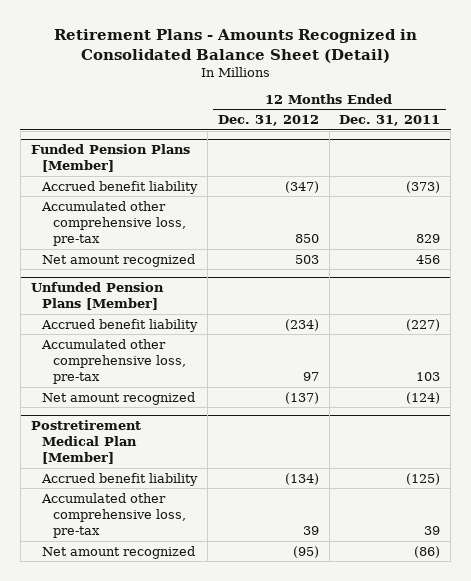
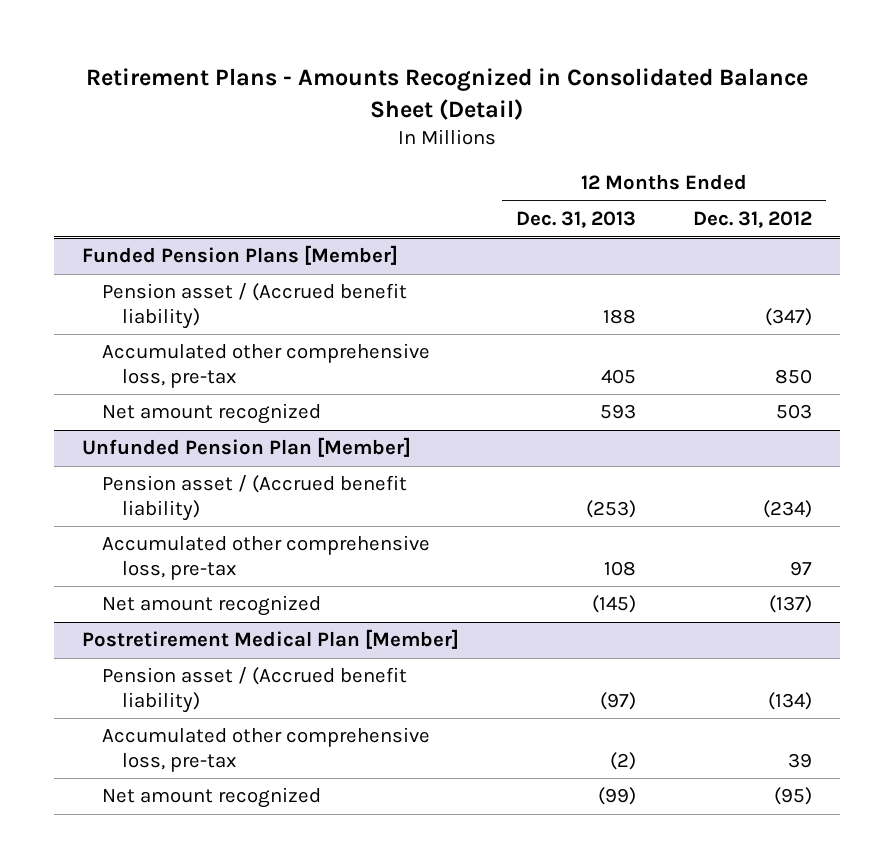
[339,115,441,127] Dec. 31, 2011 -> none
none -> [515,211,636,229] Dec. 31, 2013
[41,180,199,194] Accrued benefit liability -> [102,283,408,329] Pension asset / (Accrued benefit liability)
[30,281,164,311] Unfunded Pension Plans [Member] -> [81,437,411,458] Unfunded Pension Plan [Member]
[41,318,199,332] Accrued benefit liability -> [102,475,408,521] Pension asset / (Accrued benefit liability)
[41,472,199,486] Accrued benefit liability -> [102,667,408,713] Pension asset / (Accrued benefit liability)

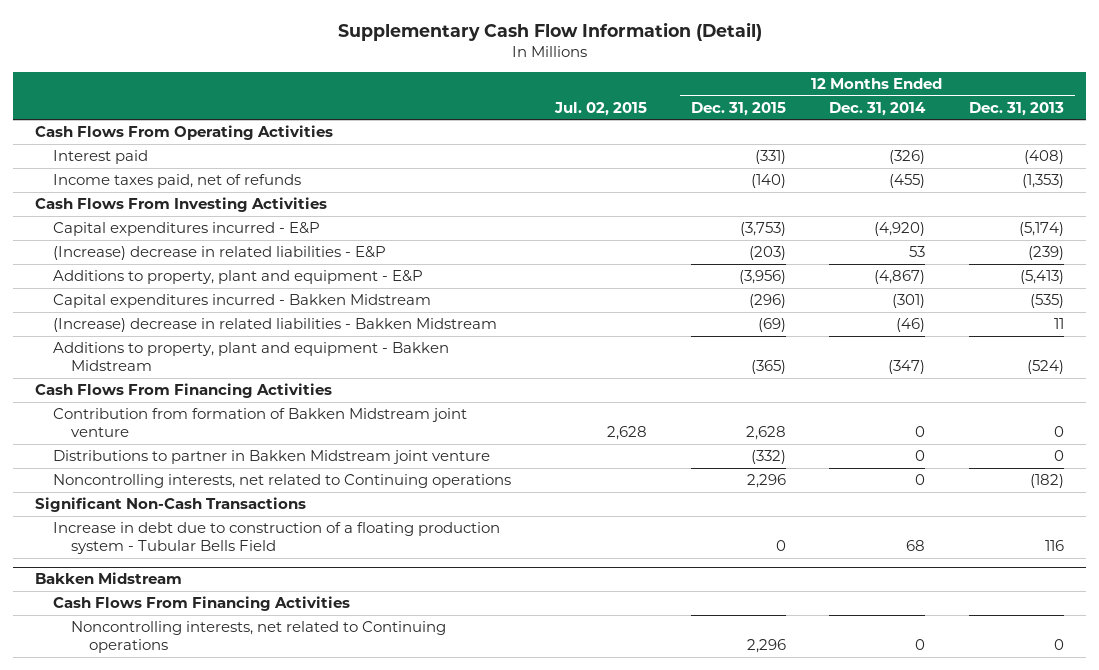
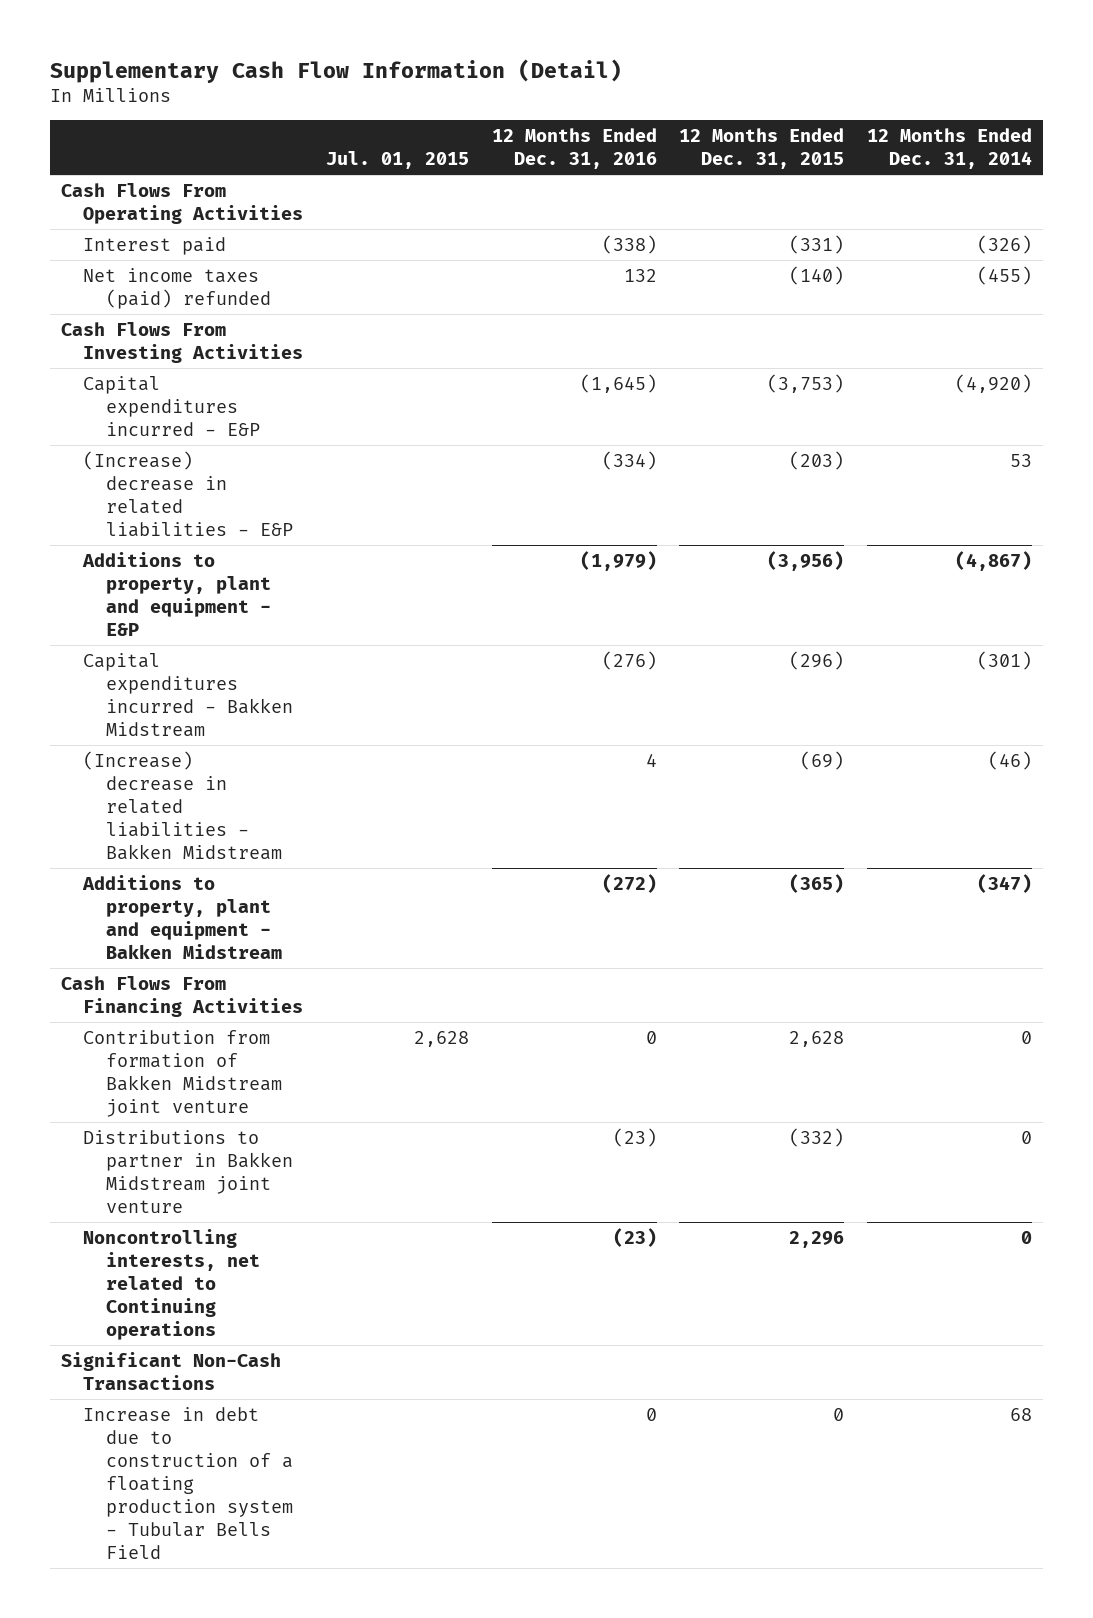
[553,101,647,116] Jul. 02, 2015 -> none
[969,101,1065,116] Dec. 31, 2013 -> none
none -> [326,151,470,170] Jul. 01, 2015
none -> [491,128,657,170] 12 Months Ended Dec. 31, 2016
[53,174,302,189] Income taxes paid, net of refunds -> [83,267,271,309] Net income taxes (paid) refunded
[35,572,183,585] Bakken Midstream -> none
[53,596,351,612] Cash Flows From Financing Activities -> none
[71,621,447,654] Noncontrolling interests, net related to Continuing operations -> none

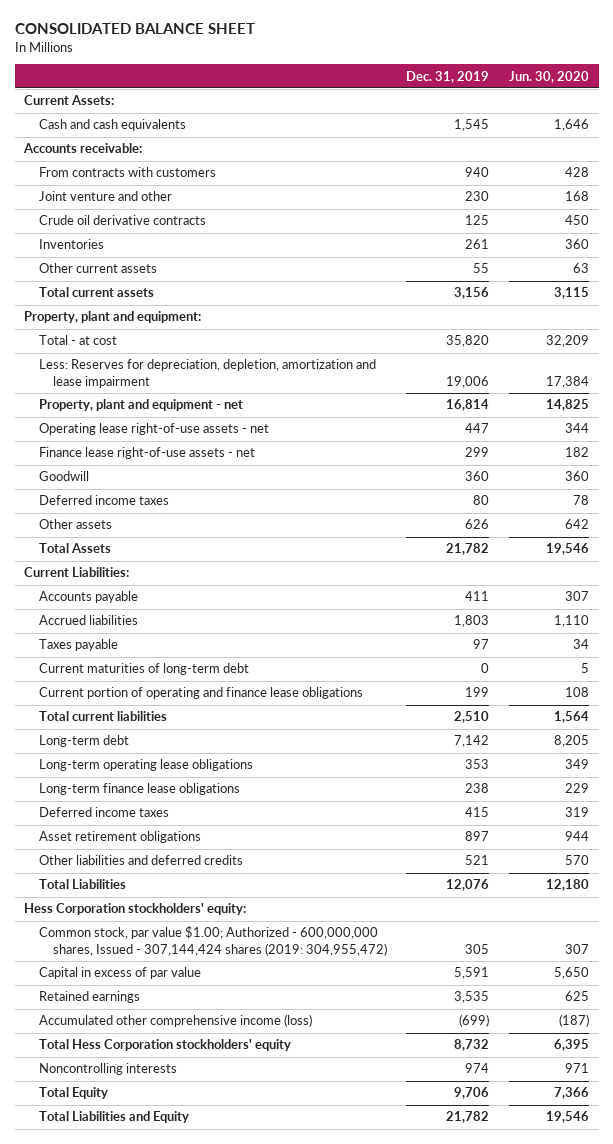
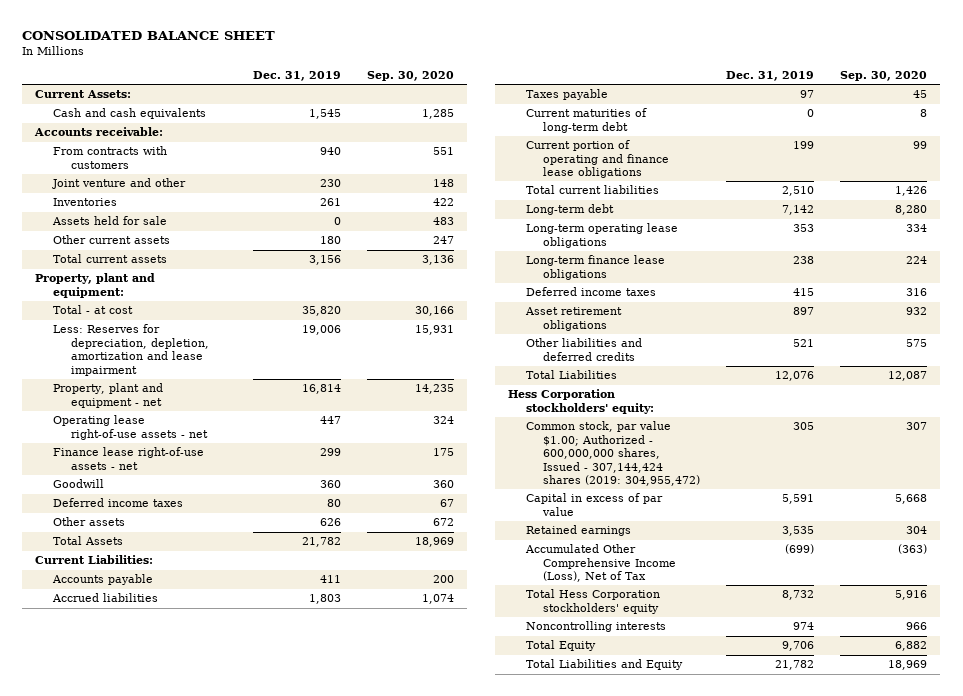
[508,70,589,83] Jun. 30, 2020 -> none
none -> [367,71,455,82] Sep. 30, 2020
[38,215,206,226] Crude oil derivative contracts -> none
none -> [51,216,167,226] Assets held for sale
[473,263,490,274] 55 -> [320,236,342,245] 180
[38,1014,312,1028] Accumulated other comprehensive income (loss) -> [524,544,677,583] Accumulated Other Comprehensive Income (Loss), Net of Tax

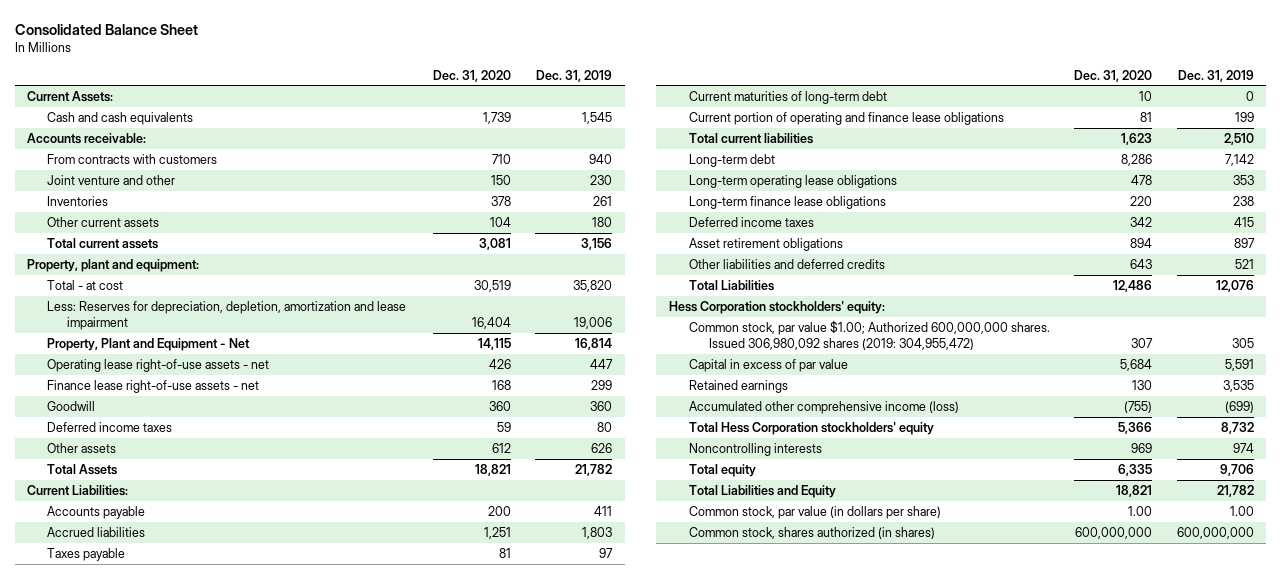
[22,30,276,40] CONSOLIDATED BALANCE SHEET -> [15,23,199,35] Consolidated Balance Sheet
[367,71,455,82] Sep. 30, 2020 -> none
none -> [432,69,511,82] Dec. 31, 2020
[51,216,167,226] Assets held for sale -> none
[52,383,163,408] Property, plant and equipment - net -> [47,337,251,351] Property, Plant and Equipment - Net
[525,421,701,487] Common stock, par value $1.00; Authorized - 600,000,000 shares, Issued - 307,144,424 shares (2019: 304,955,472) -> [688,319,1050,351] Common stock, par value $1.00; Authorized 600,000,000 shares. Issued 306,980,092 shares (2019: 304,955,472)
[524,544,677,583] Accumulated Other Comprehensive Income (Loss), Net of Tax -> [688,400,959,414] Accumulated other comprehensive income (loss)
[525,640,596,652] Total Equity -> [688,463,756,477] Total equity
none -> [688,505,941,519] Common stock, par value (in dollars per share)
none -> [688,526,935,539] Common stock, shares authorized (in shares)

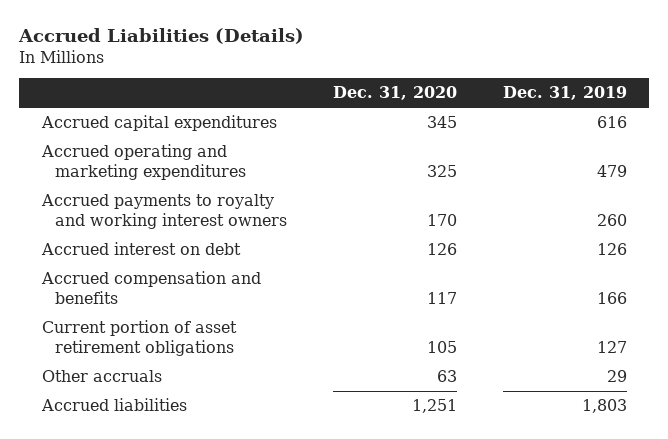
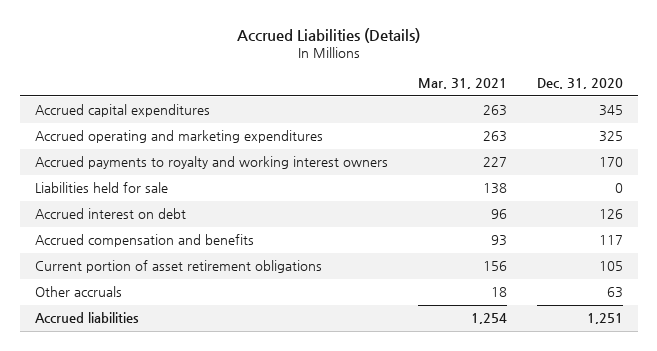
[502,86,627,101] Dec. 31, 2019 -> none
none -> [417,78,507,90] Mar. 31, 2021
none -> [34,182,168,194] Liabilities held for sale

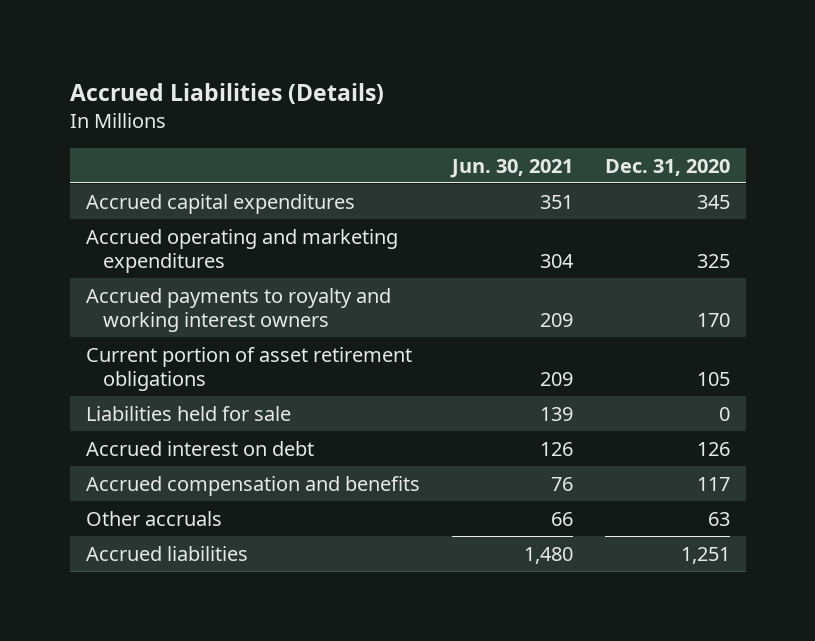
[417,78,507,90] Mar. 31, 2021 -> none
none -> [449,158,573,178] Jun. 30, 2021
[34,260,322,274] Current portion of asset retirement obligations -> [85,346,412,392] Current portion of asset retirement obligations

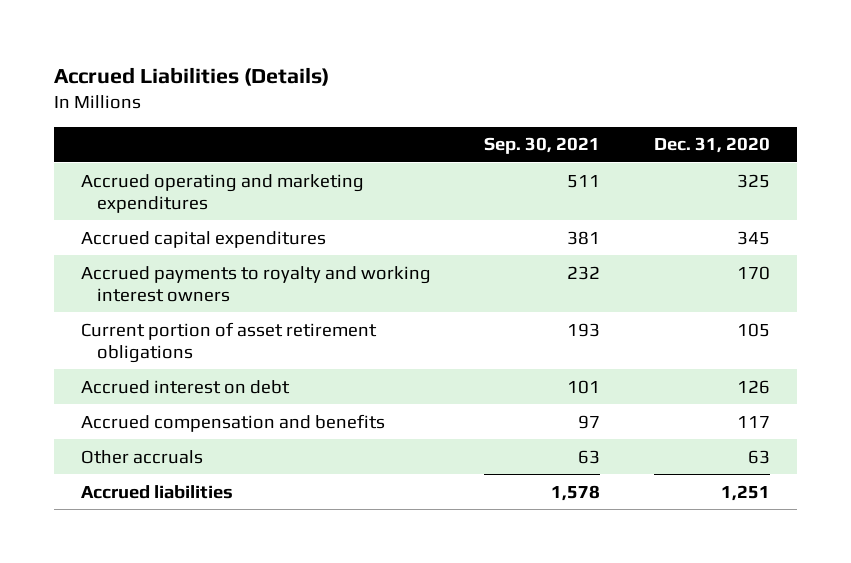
[449,158,573,178] Jun. 30, 2021 -> none
none -> [484,137,601,155] Sep. 30, 2021
[85,193,355,214] Accrued capital expenditures -> [80,230,326,248] Accrued capital expenditures
[85,405,291,421] Liabilities held for sale -> none

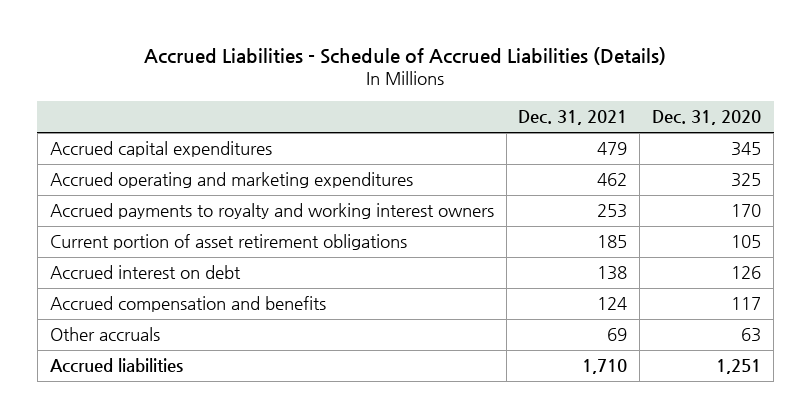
[53,66,329,86] Accrued Liabilities (Details) -> [144,47,667,66] Accrued Liabilities - Schedule of Accrued Liabilities (Details)
[484,137,601,155] Sep. 30, 2021 -> none
none -> [518,110,628,126] Dec. 31, 2021
[80,173,364,213] Accrued operating and marketing expenditures -> [49,172,413,189] Accrued operating and marketing expenditures

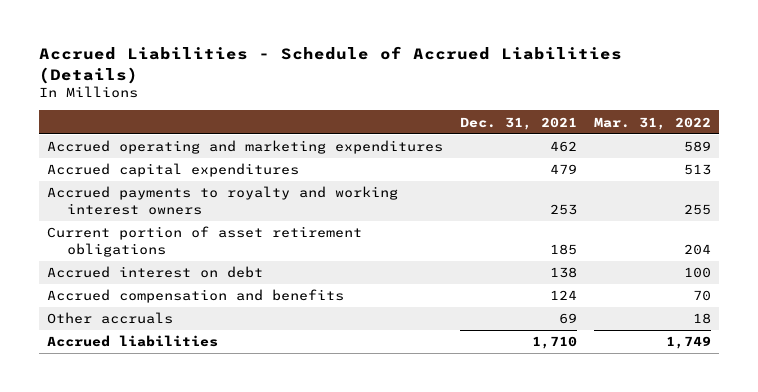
[652,110,762,126] Dec. 31, 2020 -> none
none -> [593,116,711,130] Mar. 31, 2022
[49,141,272,158] Accrued capital expenditures -> [47,163,300,178] Accrued capital expenditures

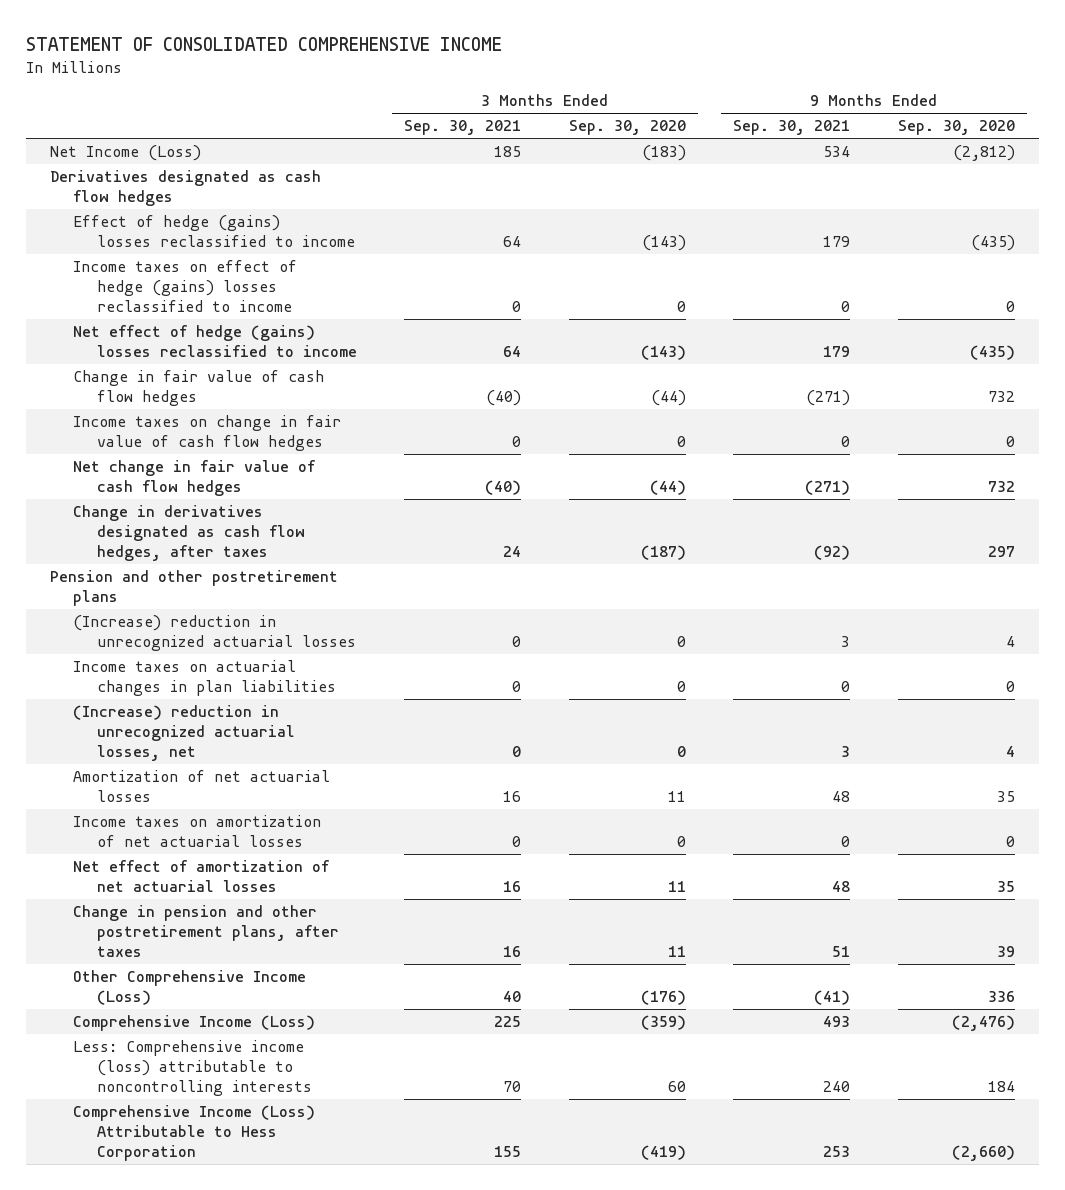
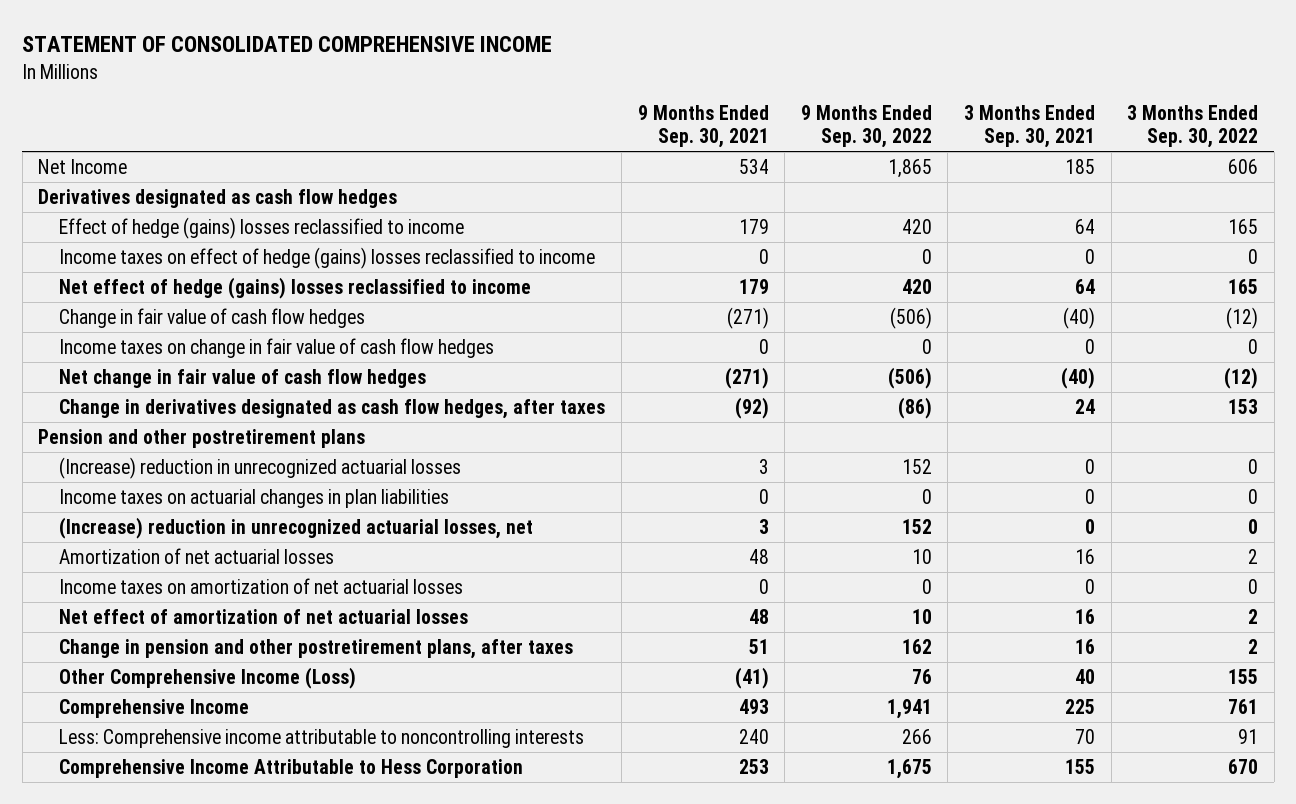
[568,120,686,136] Sep. 30, 2020 -> none
[897,120,1015,136] Sep. 30, 2020 -> none
none -> [800,105,932,149] 9 Months Ended Sep. 30, 2022
none -> [1127,105,1259,149] 3 Months Ended Sep. 30, 2022
[49,144,201,161] Net Income (Loss) -> [38,159,128,175] Net Income
[73,1014,316,1031] Comprehensive Income (Loss) -> [59,699,250,719] Comprehensive Income
[73,1039,312,1097] Less: Comprehensive income (loss) attributable to noncontrolling interests -> [59,729,585,749] Less: Comprehensive income attributable to noncontrolling interests
[73,1104,316,1162] Comprehensive Income (Loss) Attributable to Hess Corporation -> [59,759,524,779] Comprehensive Income Attributable to Hess Corporation

